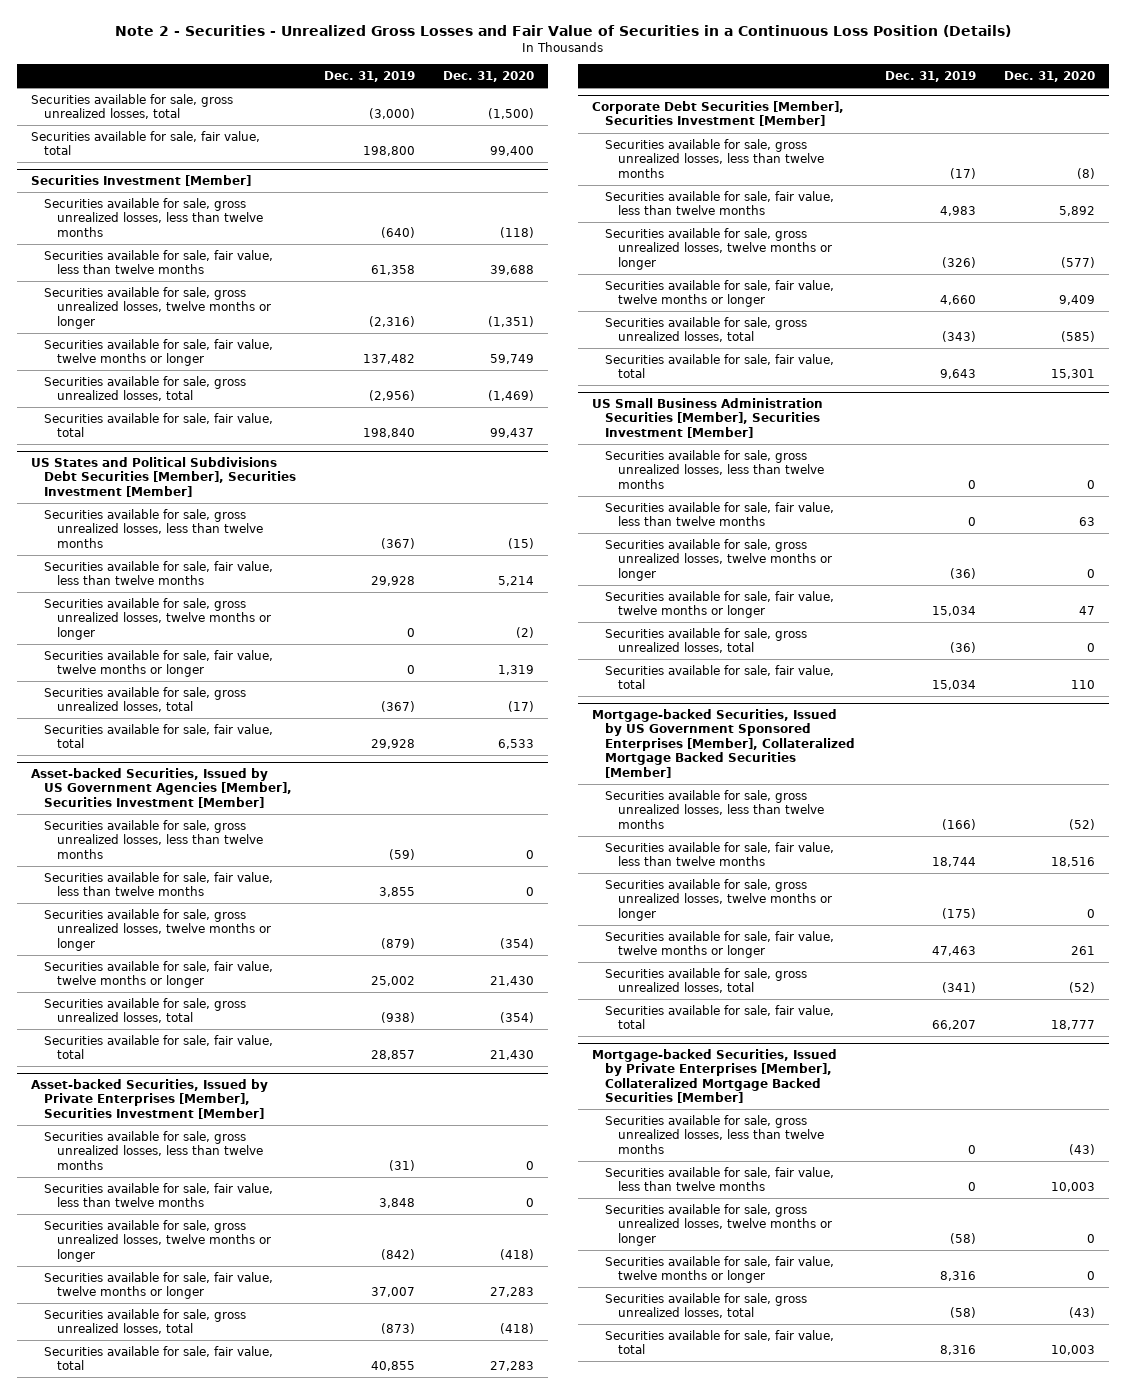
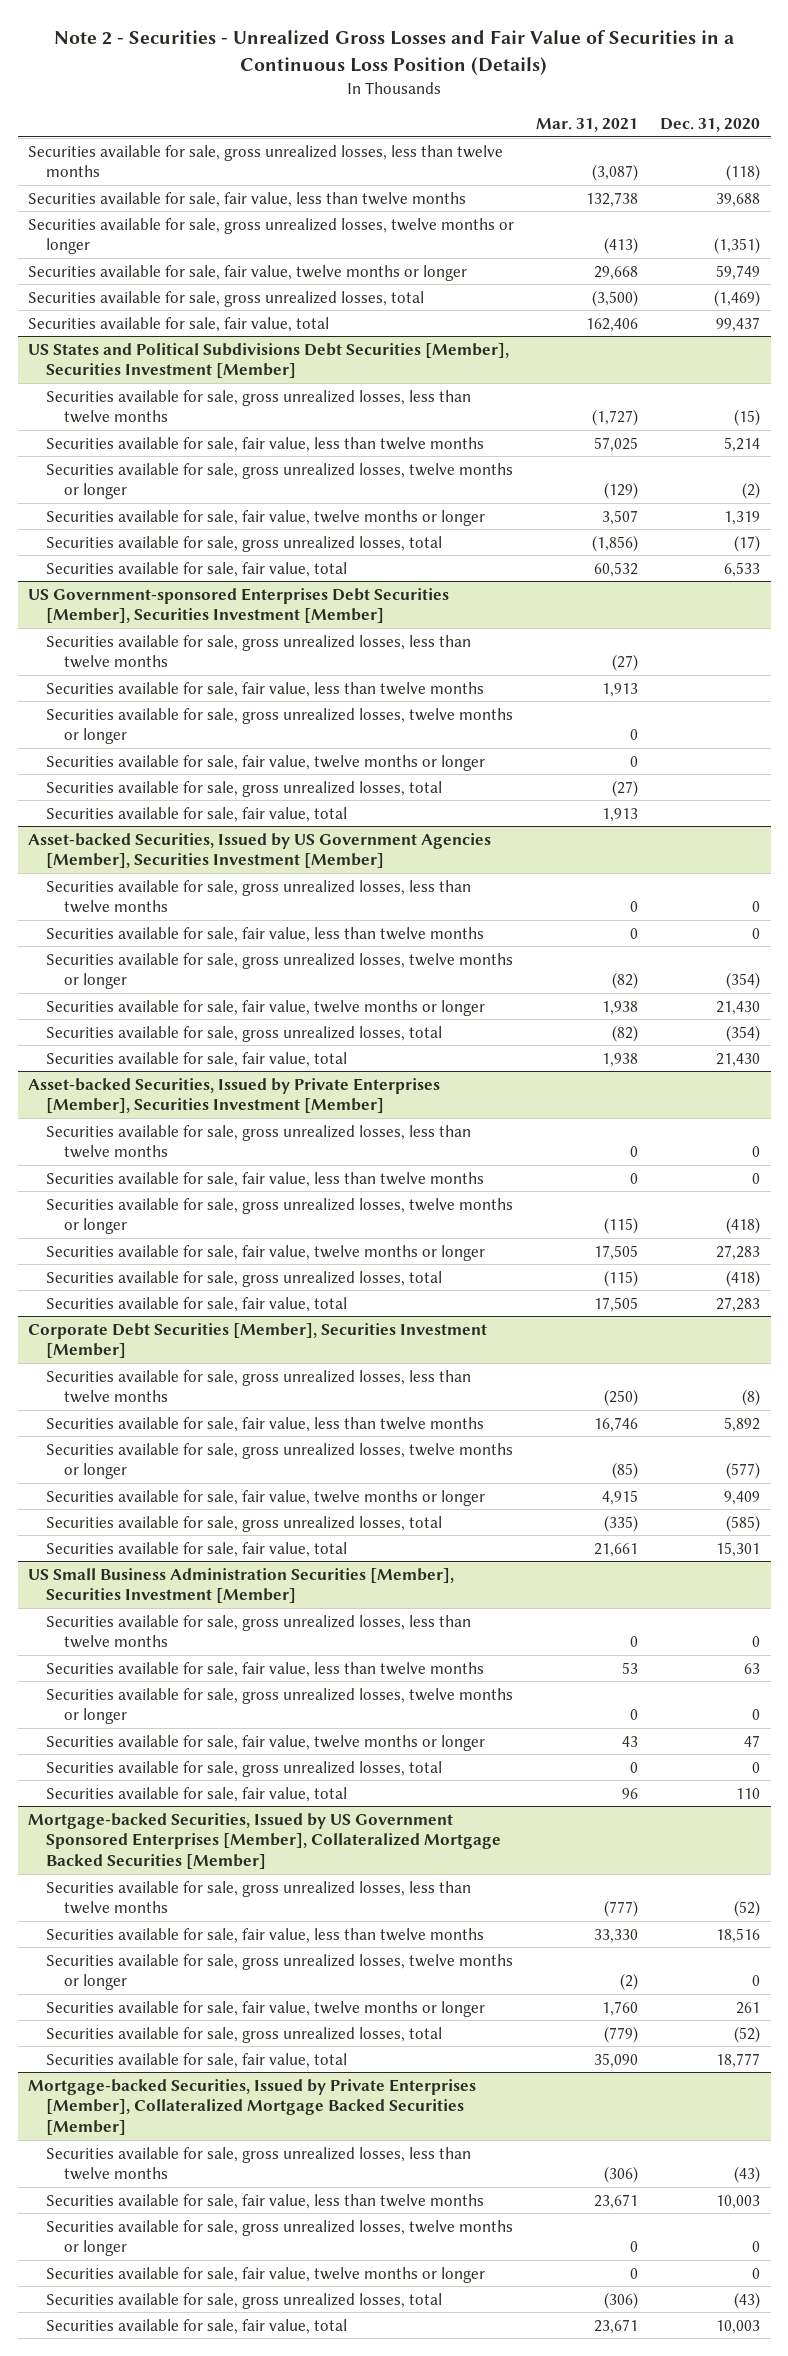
[323,71,415,83] Dec. 31, 2019 -> none
none -> [536,118,639,133] Mar. 31, 2021
[31,93,234,120] Securities available for sale, gross unrealized losses, total -> none
[31,130,261,156] Securities available for sale, fair value, total -> none
[31,175,252,187] Securities Investment [Member] -> none
none -> [28,587,450,624] US Government-sponsored Enterprises Debt Securities [Member], Securities Investment [Member]
none -> [46,634,472,669] Securities available for sale, gross unrealized losses, less than twelve months
none -> [46,681,485,697] Securities available for sale, fair value, less than twelve months
none -> [46,707,514,745] Securities available for sale, gross unrealized losses, twelve months or longer
none -> [46,754,486,771] Securities available for sale, fair value, twelve months or longer
none -> [46,780,443,797] Securities available for sale, gross unrealized losses, total
none -> [46,806,348,822] Securities available for sale, fair value, total

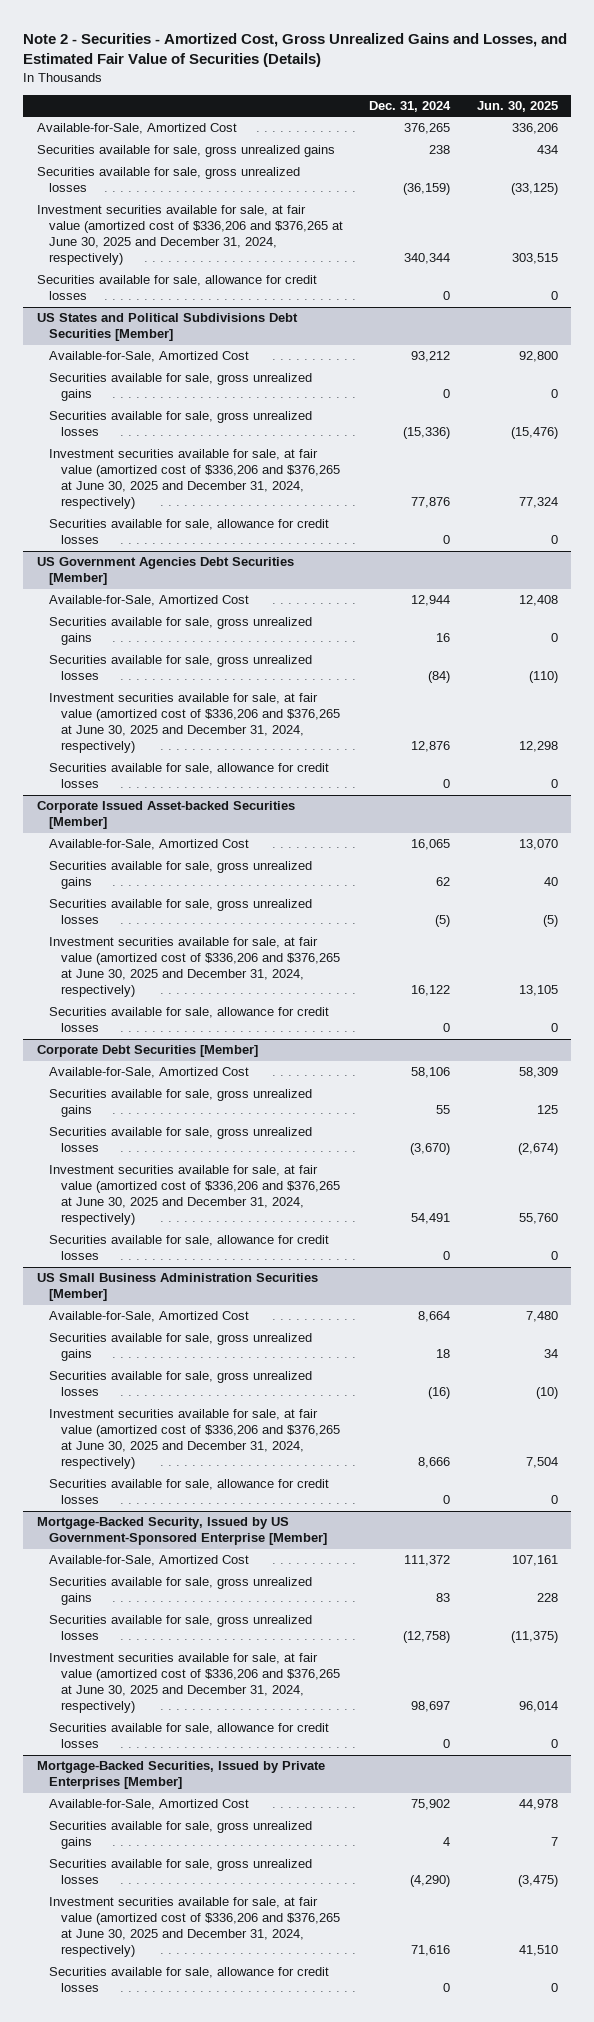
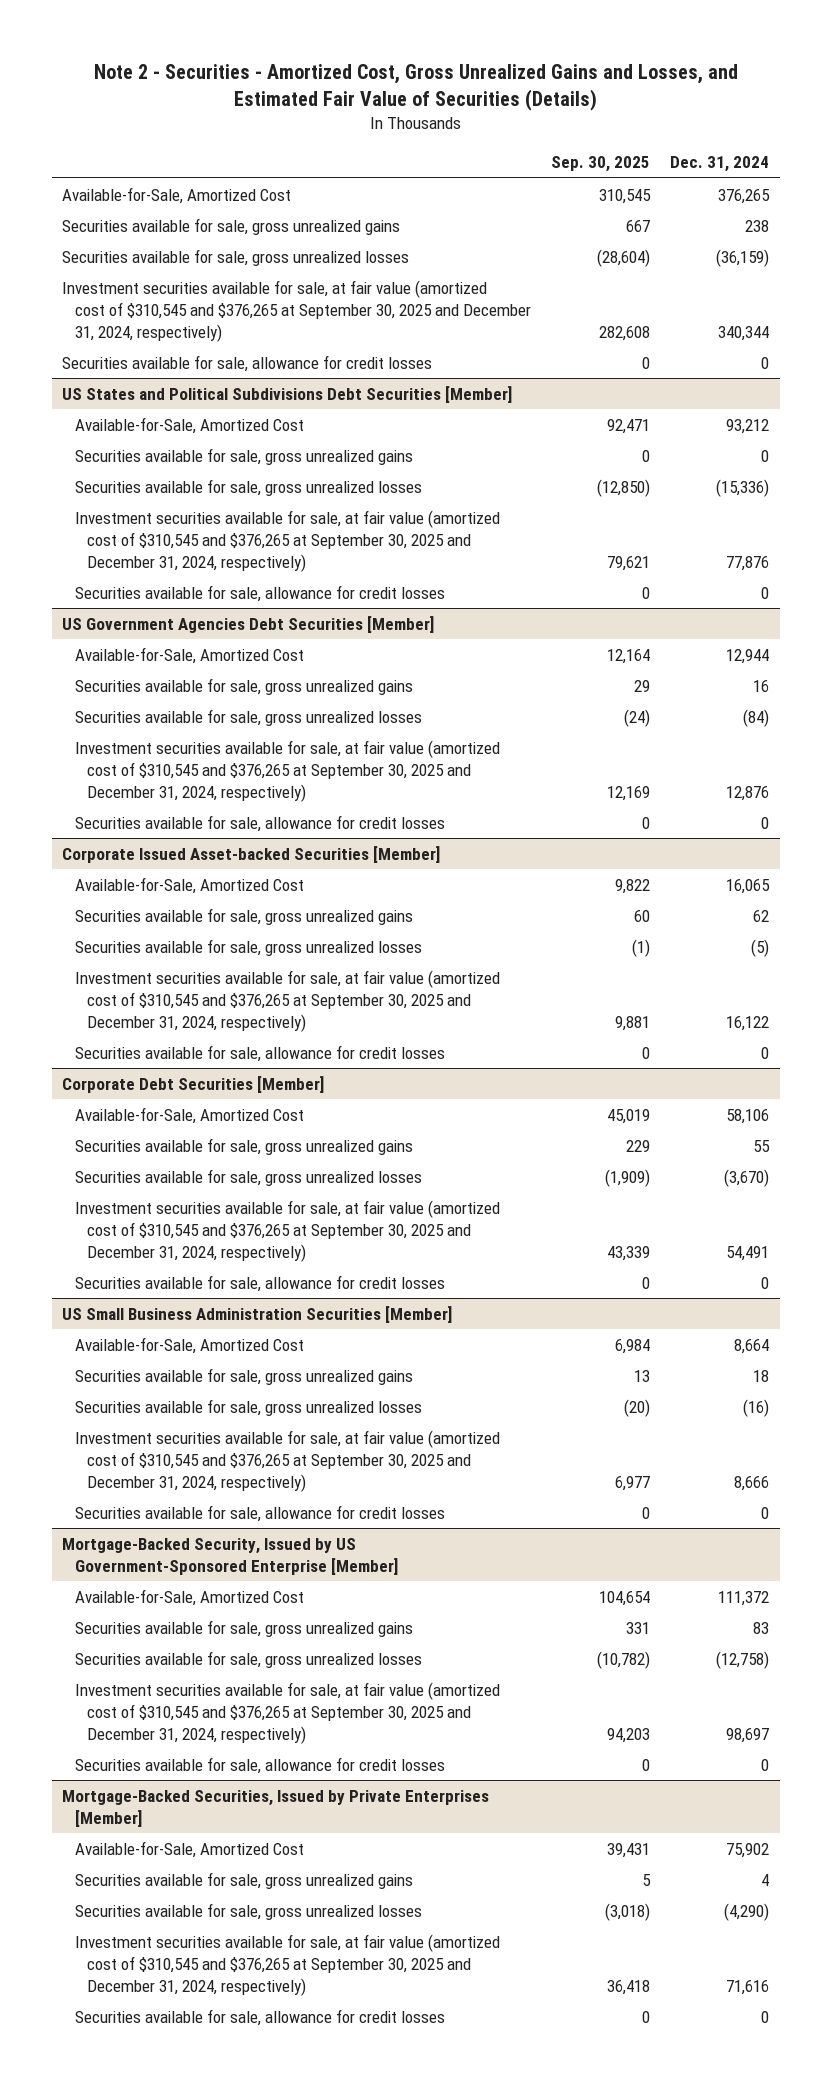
[476,100,558,112] Jun. 30, 2025 -> none
none -> [551,156,651,173] Sep. 30, 2025
[36,205,343,266] Investment securities available for sale, at fair value (amortized cost of $336,206 and $376,265 at June 30, 2025 and December 31, 2024, respectively) -> [62,279,531,342] Investment securities available for sale, at fair value (amortized cost of $310,545 and $376,265 at September 30, 2025 and December 31, 2024, respectively)
[48,449,340,510] Investment securities available for sale, at fair value (amortized cost of $336,206 and $376,265 at June 30, 2025 and December 31, 2024, respectively) -> [74,509,500,572] Investment securities available for sale, at fair value (amortized cost of $310,545 and $376,265 at September 30, 2025 and December 31, 2024, respectively)
[48,693,340,754] Investment securities available for sale, at fair value (amortized cost of $336,206 and $376,265 at June 30, 2025 and December 31, 2024, respectively) -> [74,739,500,802] Investment securities available for sale, at fair value (amortized cost of $310,545 and $376,265 at September 30, 2025 and December 31, 2024, respectively)
[48,937,340,998] Investment securities available for sale, at fair value (amortized cost of $336,206 and $376,265 at June 30, 2025 and December 31, 2024, respectively) -> [74,969,500,1032] Investment securities available for sale, at fair value (amortized cost of $310,545 and $376,265 at September 30, 2025 and December 31, 2024, respectively)
[48,1165,340,1226] Investment securities available for sale, at fair value (amortized cost of $336,206 and $376,265 at June 30, 2025 and December 31, 2024, respectively) -> [74,1199,500,1262] Investment securities available for sale, at fair value (amortized cost of $310,545 and $376,265 at September 30, 2025 and December 31, 2024, respectively)
[48,1409,340,1470] Investment securities available for sale, at fair value (amortized cost of $336,206 and $376,265 at June 30, 2025 and December 31, 2024, respectively) -> [74,1429,500,1492] Investment securities available for sale, at fair value (amortized cost of $310,545 and $376,265 at September 30, 2025 and December 31, 2024, respectively)
[48,1653,340,1714] Investment securities available for sale, at fair value (amortized cost of $336,206 and $376,265 at June 30, 2025 and December 31, 2024, respectively) -> [74,1681,500,1744] Investment securities available for sale, at fair value (amortized cost of $310,545 and $376,265 at September 30, 2025 and December 31, 2024, respectively)
[48,1897,340,1958] Investment securities available for sale, at fair value (amortized cost of $336,206 and $376,265 at June 30, 2025 and December 31, 2024, respectively) -> [74,1933,500,1996] Investment securities available for sale, at fair value (amortized cost of $310,545 and $376,265 at September 30, 2025 and December 31, 2024, respectively)

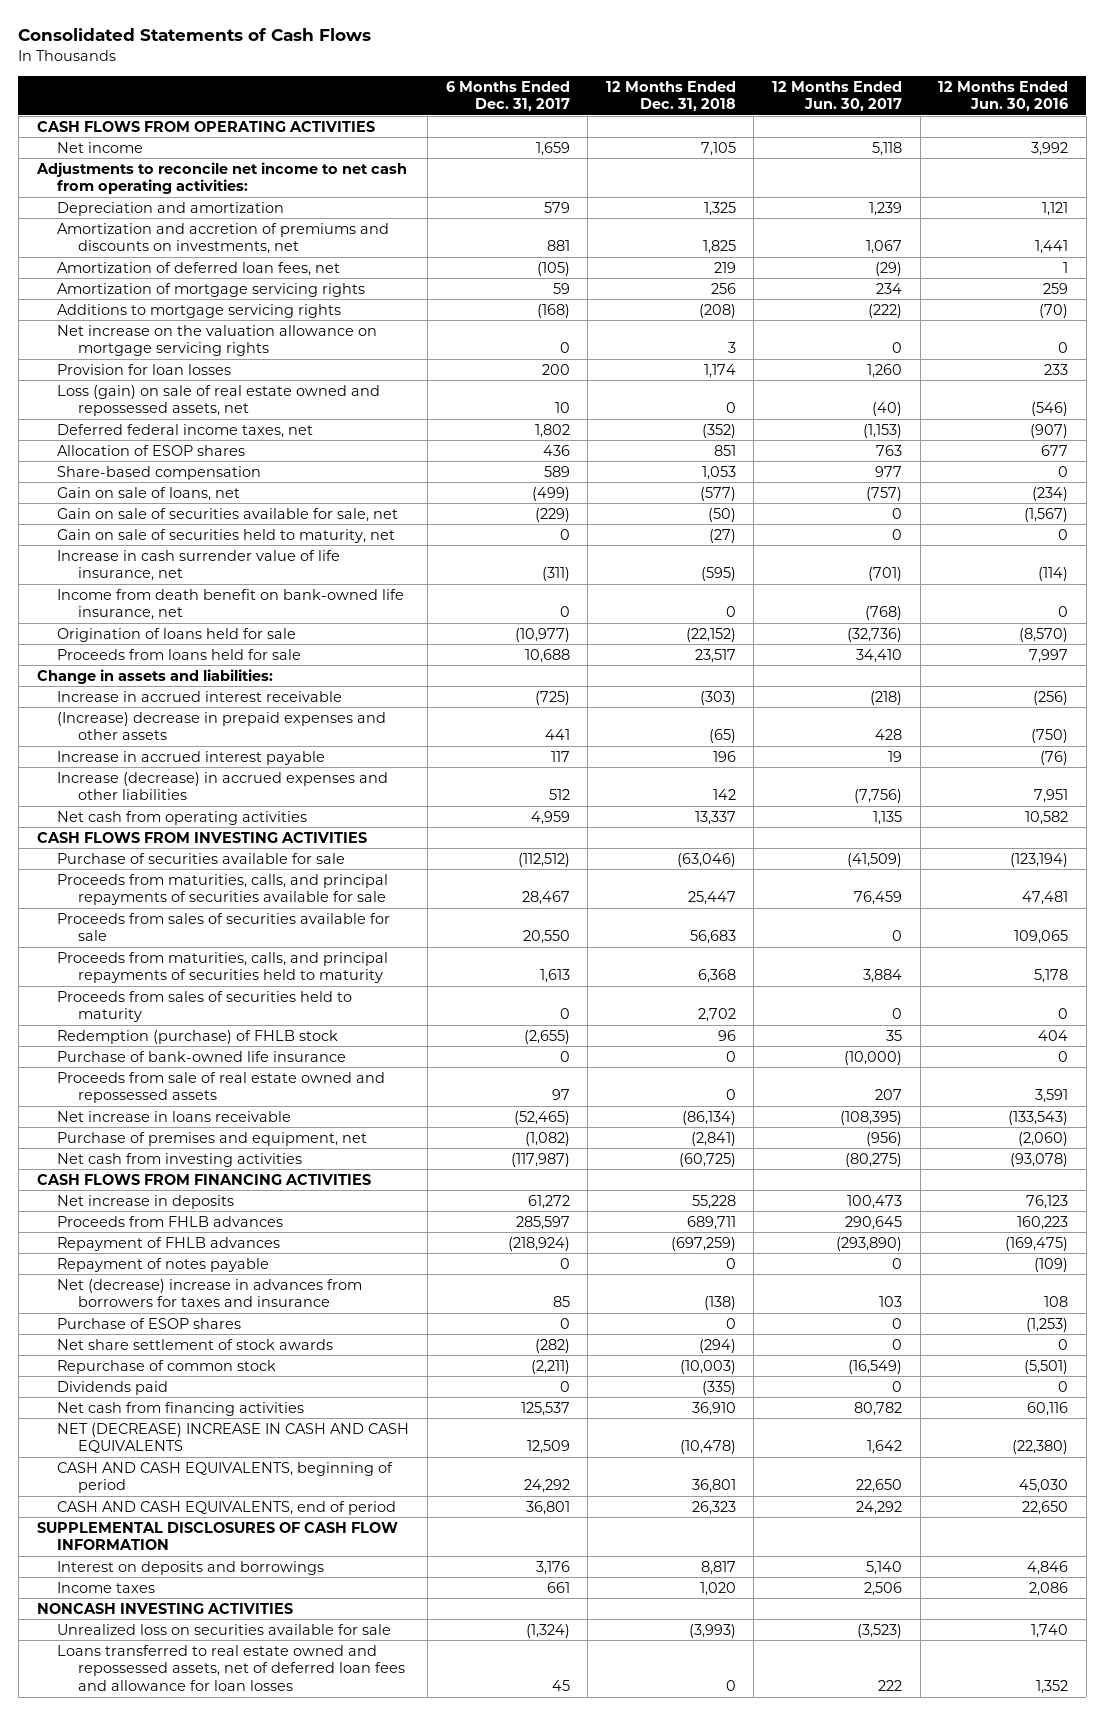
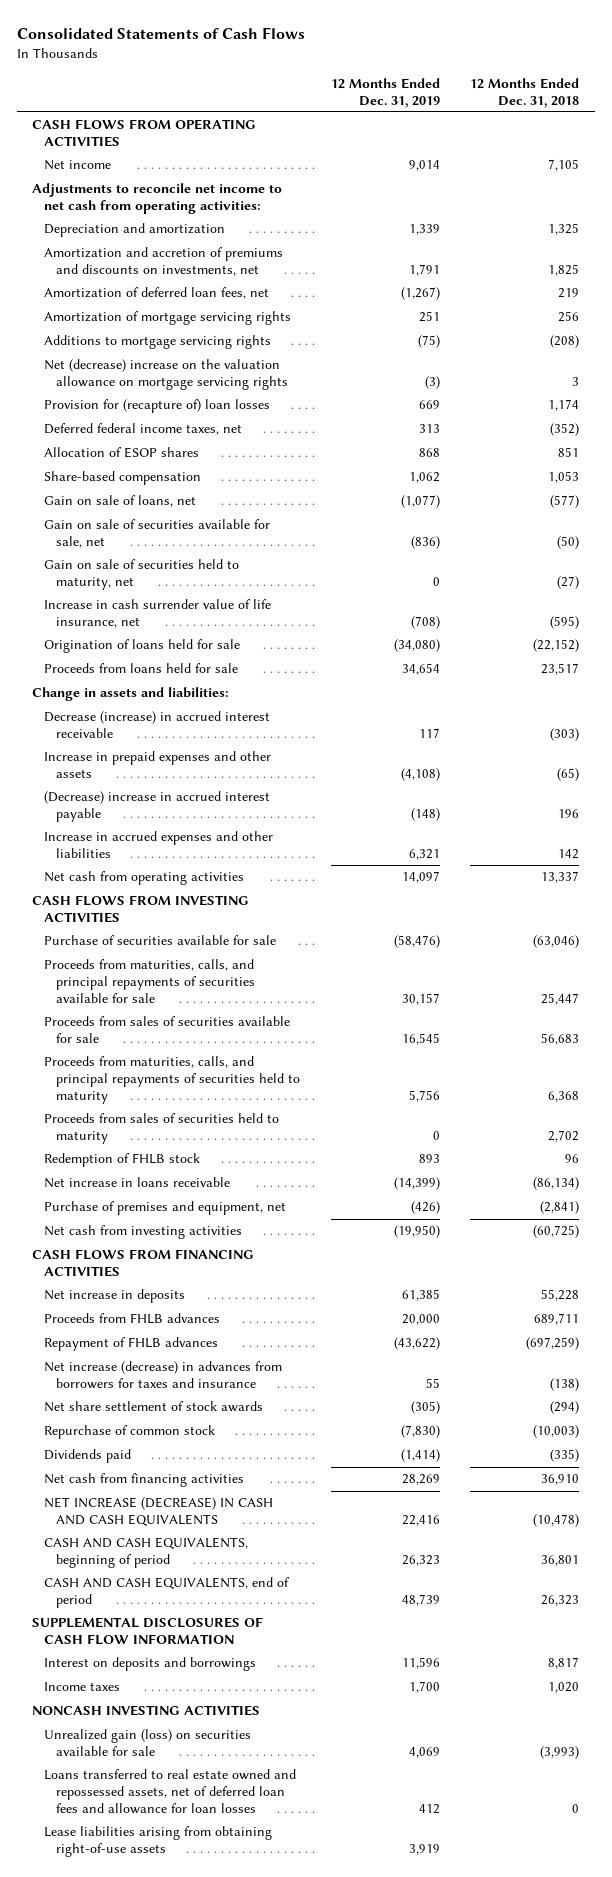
[445,80,570,112] 6 Months Ended Dec. 31, 2017 -> none
[772,80,903,112] 12 Months Ended Jun. 30, 2017 -> none
[938,80,1069,112] 12 Months Ended Jun. 30, 2016 -> none
none -> [330,78,440,108] 12 Months Ended Dec. 31, 2019
[57,384,381,417] Loss (gain) on sale of real estate owned and repossessed assets, net -> none
[57,324,378,357] Net increase on the valuation allowance on mortgage servicing rights -> [44,359,289,391] Net (decrease) increase on the valuation allowance on mortgage servicing rights
[57,363,232,375] Provision for loan losses -> [44,399,271,414] Provision for (recapture of) loan losses
[57,588,405,621] Income from death benefit on bank-owned life insurance, net -> none
[57,690,343,702] Increase in accrued interest receivable -> [44,711,271,739] Decrease (increase) in accrued interest receivable
[57,711,387,741] (Increase) decrease in prepaid expenses and other assets -> [44,751,272,779] Increase in prepaid expenses and other assets
[57,750,326,765] Increase in accrued interest payable -> [44,791,271,823] (Decrease) increase in accrued interest payable
[57,771,389,801] Increase (decrease) in accrued expenses and other liabilities -> [44,831,274,859] Increase in accrued expenses and other liabilities
[57,1050,347,1062] Purchase of bank-owned life insurance -> none
[57,1071,386,1104] Proceeds from sale of real estate owned and repossessed assets -> none
[57,1029,339,1044] Redemption (purchase) of FHLB stock -> [44,1153,201,1168] Redemption of FHLB stock
[57,1257,270,1272] Repayment of notes payable -> none
[57,1317,242,1329] Purchase of ESOP shares -> none
[57,1278,363,1308] Net (decrease) increase in advances from borrowers for taxes and insurance -> [44,1361,283,1390] Net increase (decrease) in advances from borrowers for taxes and insurance
[57,1422,410,1454] NET (DECREASE) INCREASE IN CASH AND CASH EQUIVALENTS -> [44,1497,274,1527] NET INCREASE (DECREASE) IN CASH AND CASH EQUIVALENTS
[57,1623,392,1635] Unrealized loss on securities available for sale -> [44,1729,252,1757] Unrealized gain (loss) on securities available for sale
none -> [44,1826,273,1858] Lease liabilities arising from obtaining right-of-use assets

